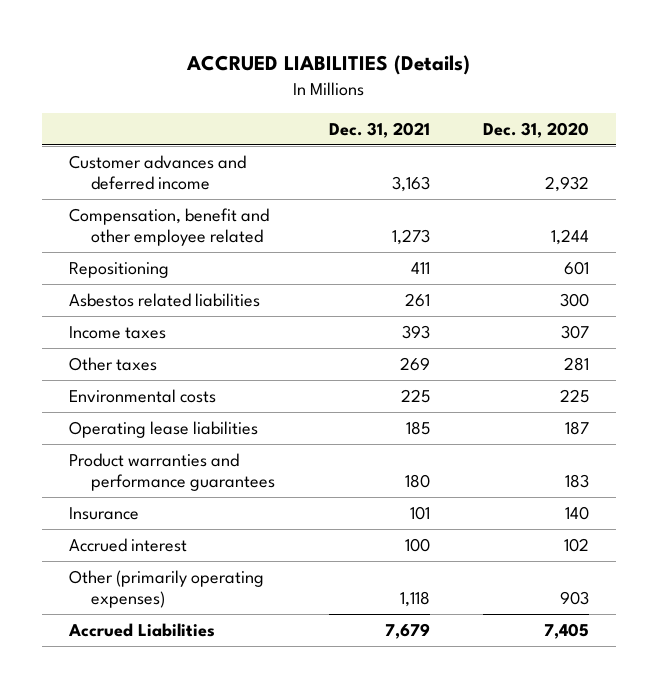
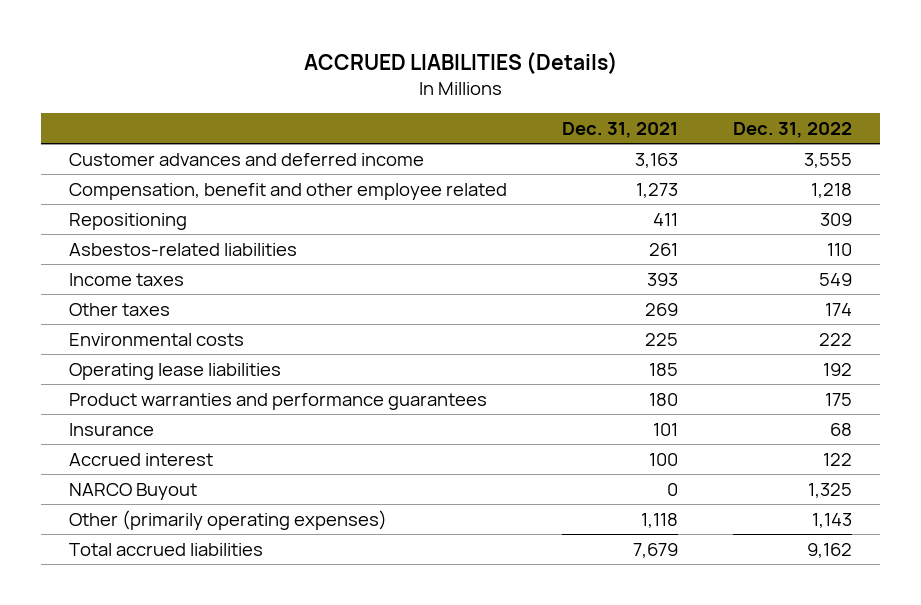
[483,121,590,138] Dec. 31, 2020 -> none
none -> [733,121,853,138] Dec. 31, 2022
[69,292,261,307] Asbestos related liabilities -> [68,242,297,256] Asbestos-related liabilities
none -> [68,482,197,500] NARCO Buyout
[68,622,216,637] Accrued Liabilities -> [68,542,263,556] Total accrued liabilities

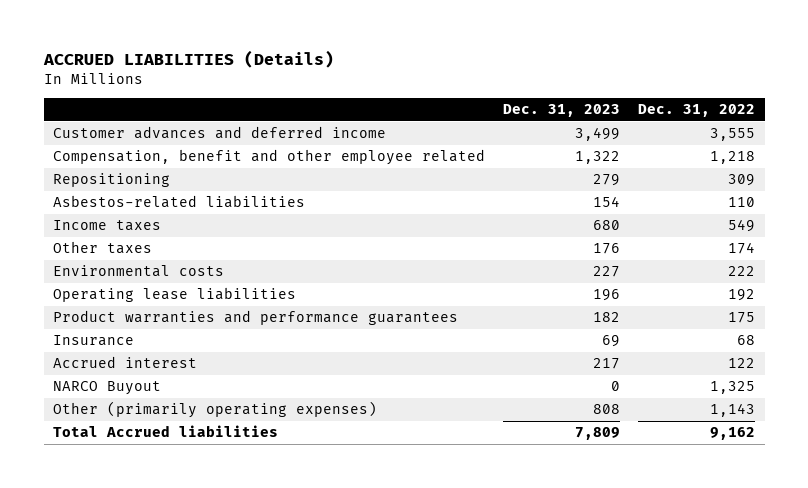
[562,121,679,138] Dec. 31, 2021 -> none
none -> [503,104,621,118] Dec. 31, 2023
[68,542,263,556] Total accrued liabilities -> [52,425,278,438] Total Accrued liabilities

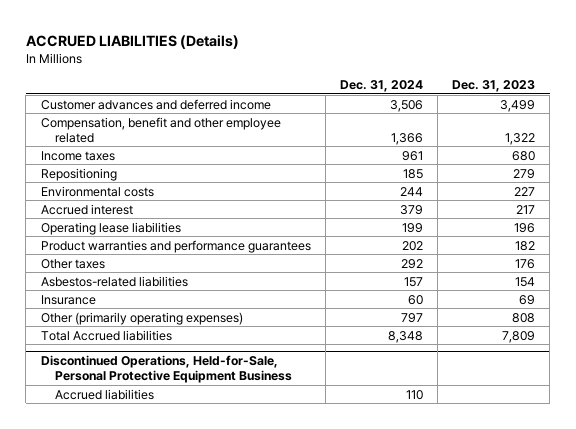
[638,104,756,118] Dec. 31, 2022 -> none
none -> [339,79,423,92] Dec. 31, 2024
[52,173,170,188] Repositioning -> [40,167,117,181] Repositioning
[52,356,197,369] Accrued interest -> [40,203,133,215] Accrued interest
[52,241,152,255] Other taxes -> [40,258,105,269] Other taxes
[52,195,305,209] Asbestos-related liabilities -> [40,275,188,287] Asbestos-related liabilities
[52,381,161,396] NARCO Buyout -> none
none -> [40,355,292,384] Discontinued Operations, Held-for-Sale, Personal Protective Equipment Business
none -> [54,388,154,400] Accrued liabilities

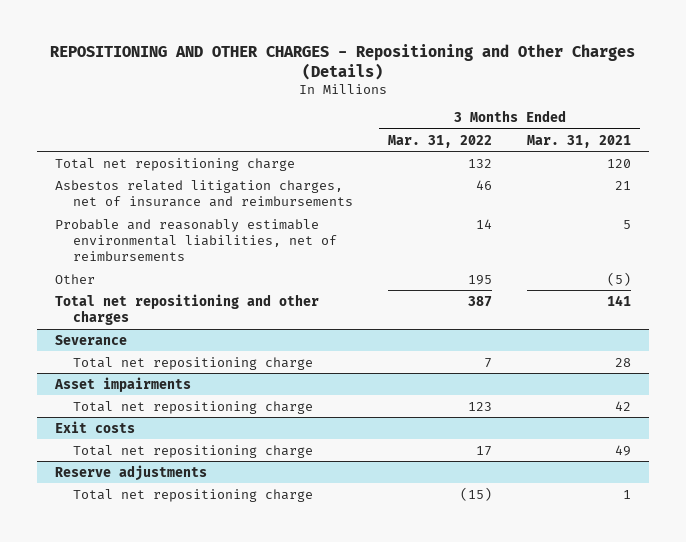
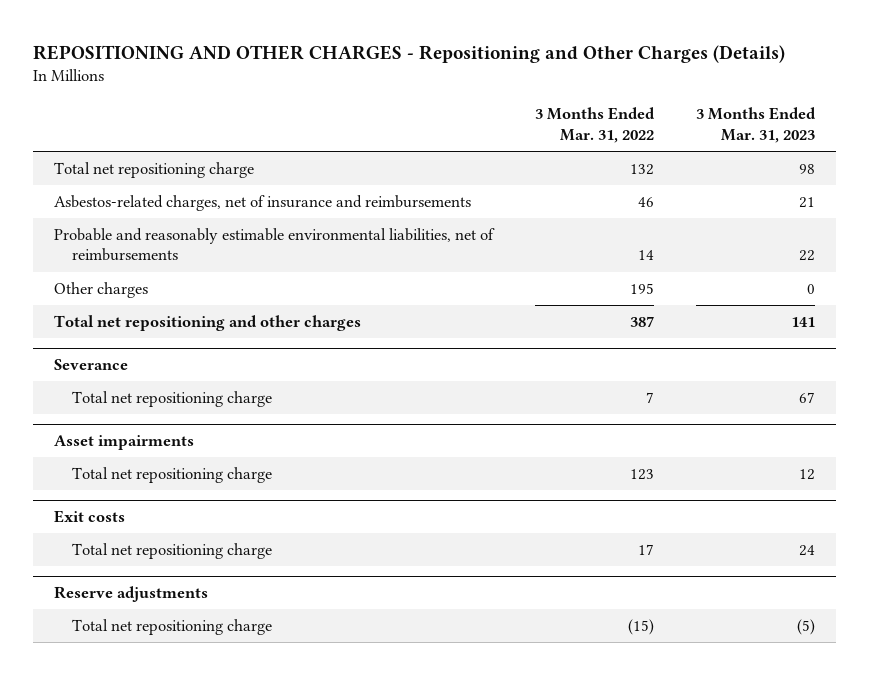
[527,134,632,148] Mar. 31, 2021 -> none
none -> [696,107,817,143] 3 Months Ended Mar. 31, 2023
[54,179,353,208] Asbestos related litigation charges, net of insurance and reimbursements -> [54,194,472,211] Asbestos-related charges, net of insurance and reimbursements
[54,273,95,284] Other -> [54,281,149,298] Other charges

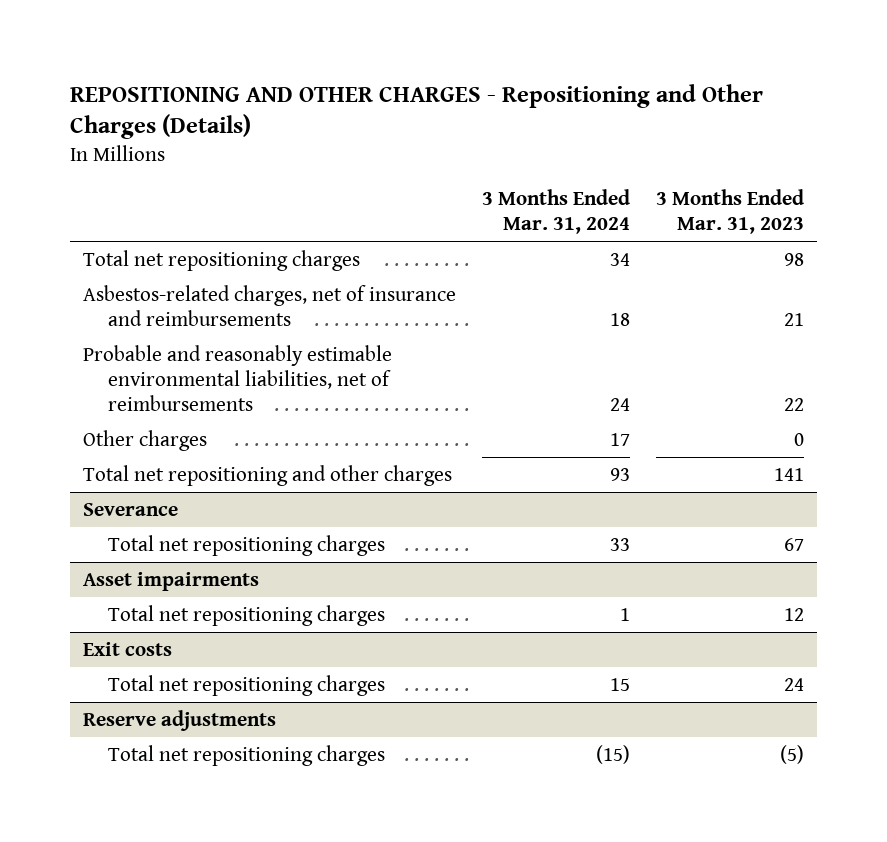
[535,107,656,143] 3 Months Ended Mar. 31, 2022 -> none
none -> [481,188,630,234] 3 Months Ended Mar. 31, 2024
[54,161,255,178] Total net repositioning charge -> [83,249,361,271] Total net repositioning charges
[71,390,272,407] Total net repositioning charge -> [108,534,386,556] Total net repositioning charges
[71,466,272,483] Total net repositioning charge -> [108,604,386,626] Total net repositioning charges
[71,542,272,559] Total net repositioning charge -> [108,674,386,696] Total net repositioning charges
[71,618,272,635] Total net repositioning charge -> [108,744,386,766] Total net repositioning charges

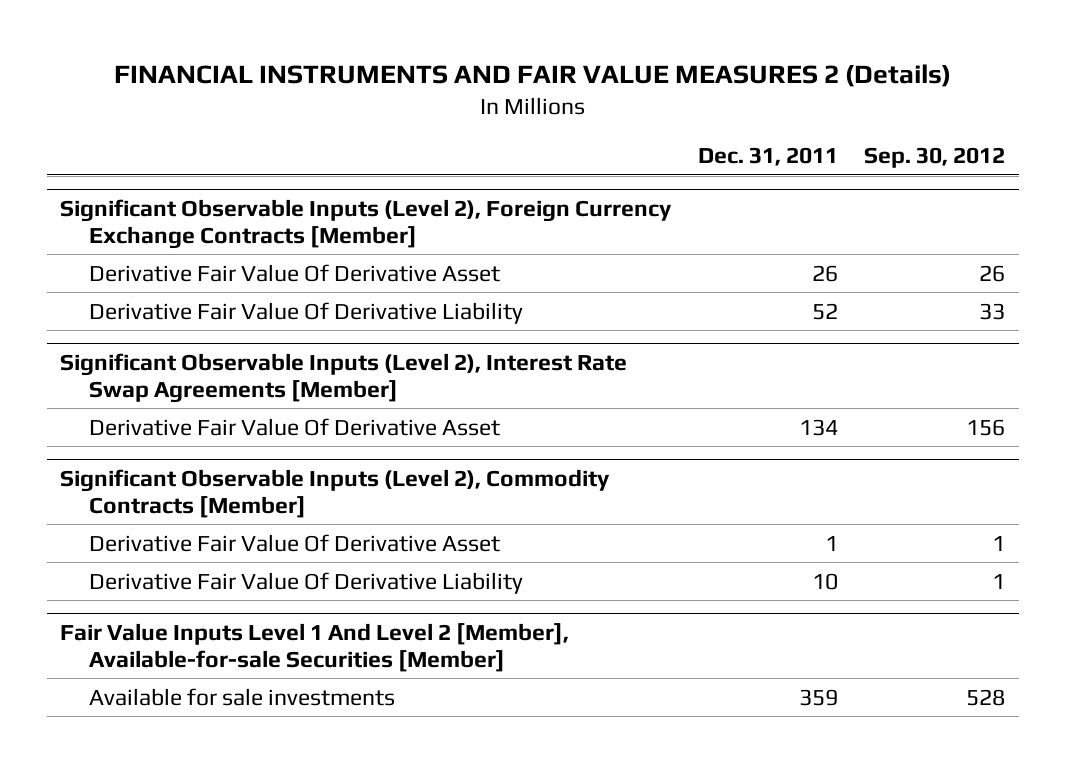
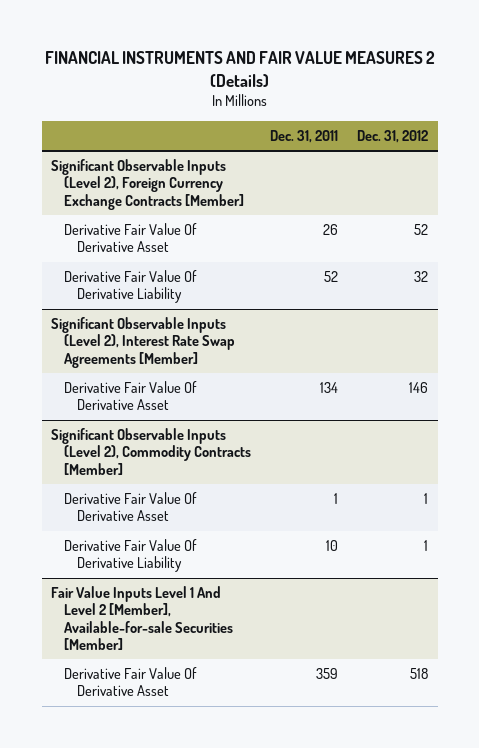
[864,147,1006,169] Sep. 30, 2012 -> none
none -> [357,129,429,143] Dec. 31, 2012
[89,687,396,706] Available for sale investments -> [63,666,197,697] Derivative Fair Value Of Derivative Asset

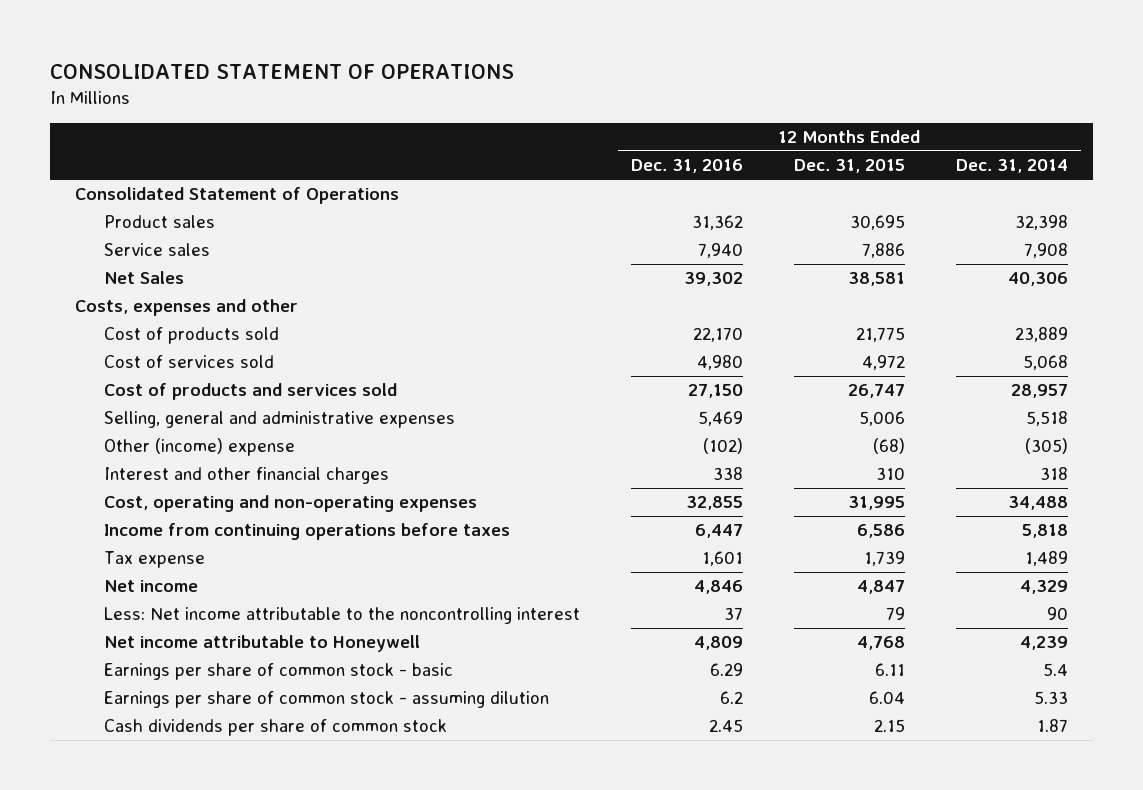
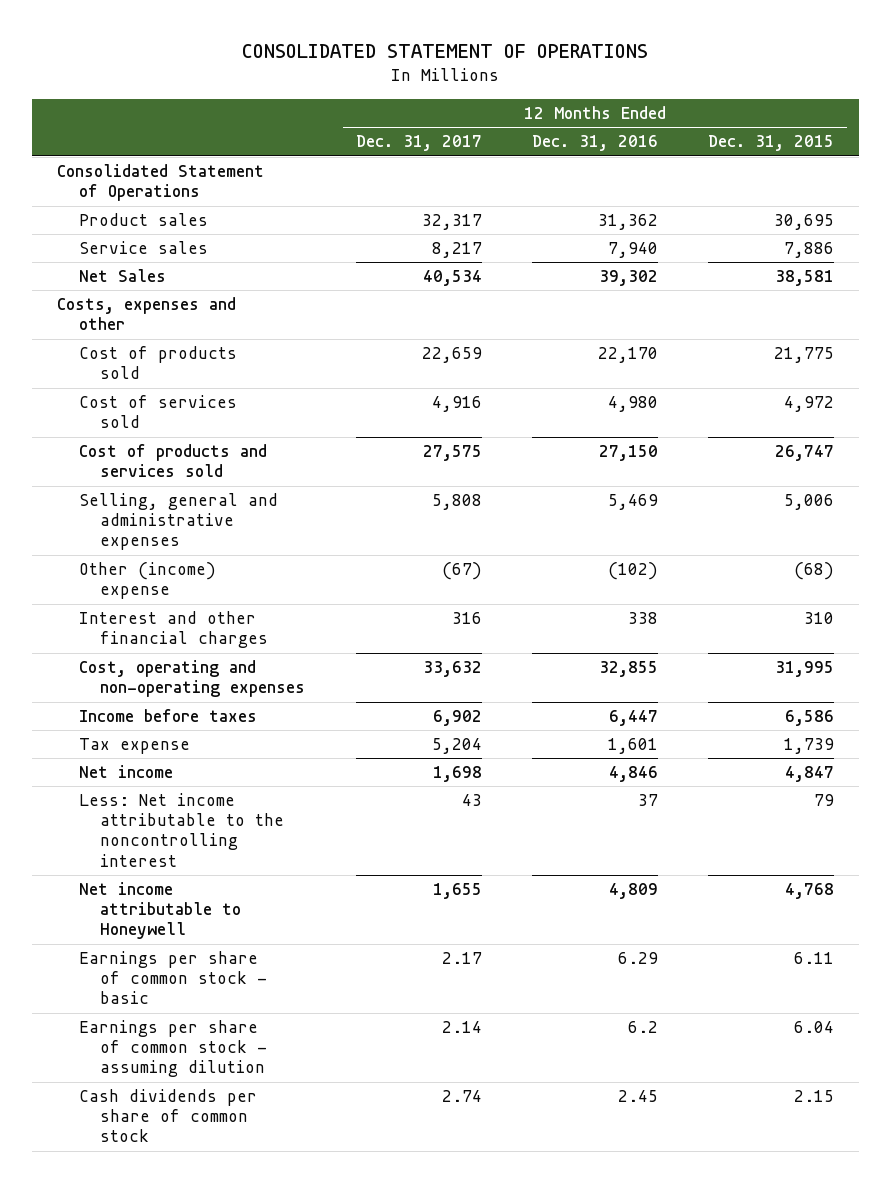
[955,159,1068,174] Dec. 31, 2014 -> none
none -> [355,135,482,152] Dec. 31, 2017
[103,523,510,541] Income from continuing operations before taxes -> [78,709,257,723] Income before taxes

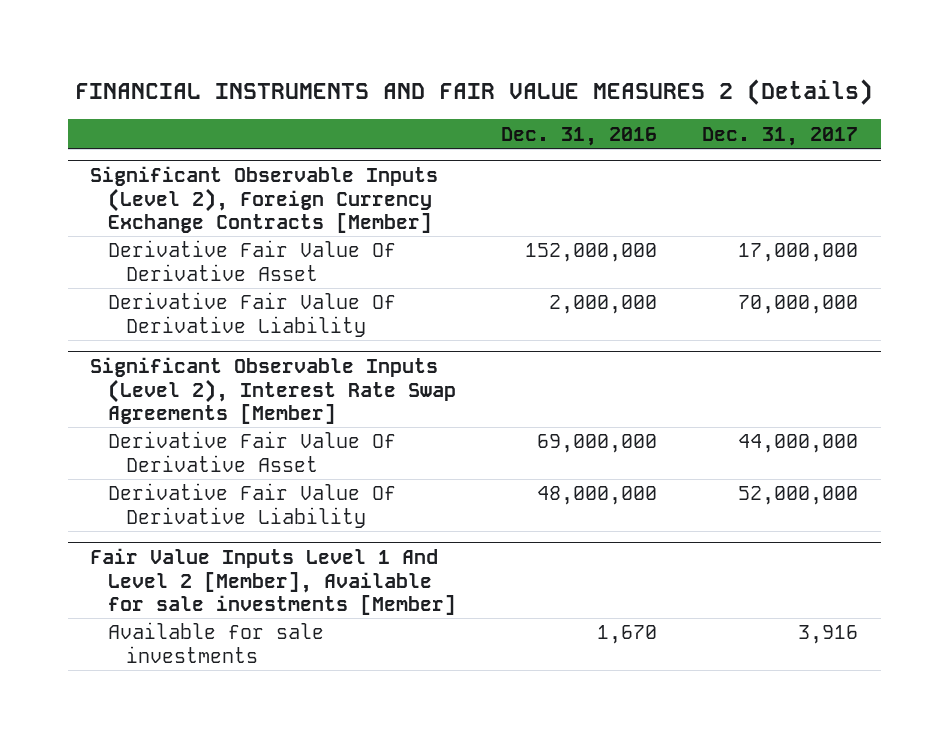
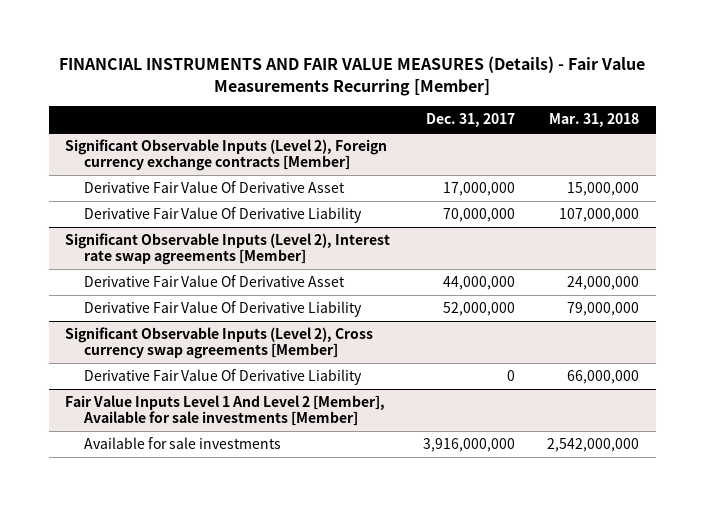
[75,79,874,106] FINANCIAL INSTRUMENTS AND FAIR VALUE MEASURES 2 (Details) -> [59,56,646,96] FINANCIAL INSTRUMENTS AND FAIR VALUE MEASURES (Details) - Fair Value Measurements Recurring [Member]
[501,126,658,146] Dec. 31, 2016 -> none
none -> [549,113,640,128] Mar. 31, 2018
[90,166,439,234] Significant Observable Inputs (Level 2), Foreign Currency Exchange Contracts [Member] -> [64,139,387,172] Significant Observable Inputs (Level 2), Foreign currency exchange contracts [Member]
[90,357,457,425] Significant Observable Inputs (Level 2), Interest Rate Swap Agreements [Member] -> [64,233,390,266] Significant Observable Inputs (Level 2), Interest rate swap agreements [Member]
none -> [64,327,373,360] Significant Observable Inputs (Level 2), Cross currency swap agreements [Member]
none -> [83,369,362,386] Derivative Fair Value Of Derivative Liability
[798,625,859,645] 3,916 -> [422,438,515,453] 3,916,000,000

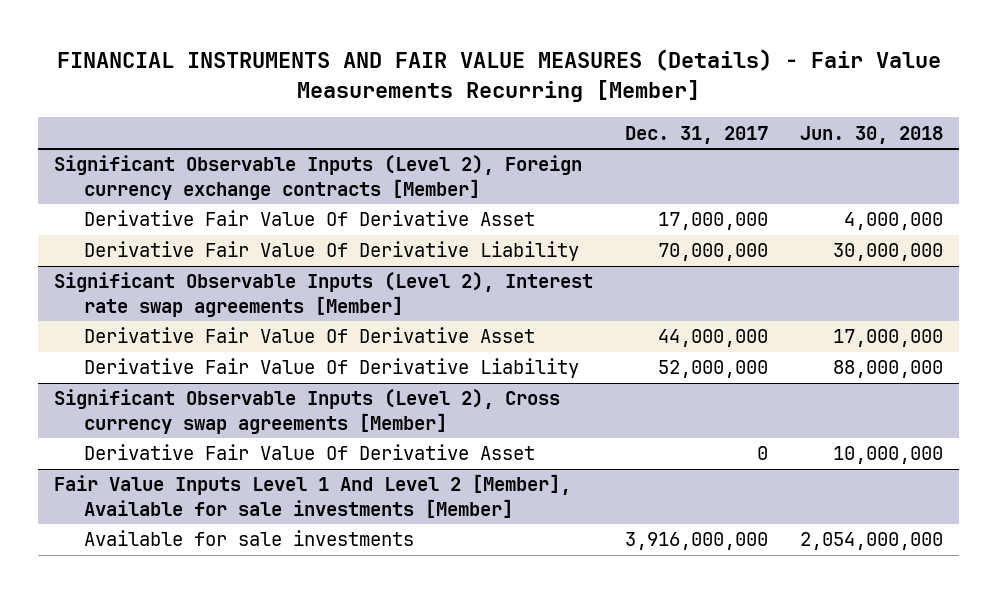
[549,113,640,128] Mar. 31, 2018 -> none
none -> [800,125,944,144] Jun. 30, 2018
[83,369,362,386] Derivative Fair Value Of Derivative Liability -> [84,444,536,461] Derivative Fair Value Of Derivative Asset

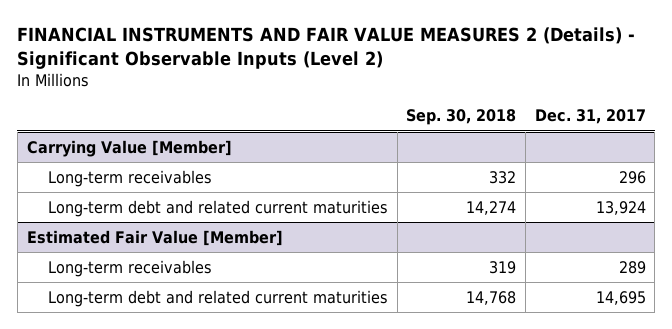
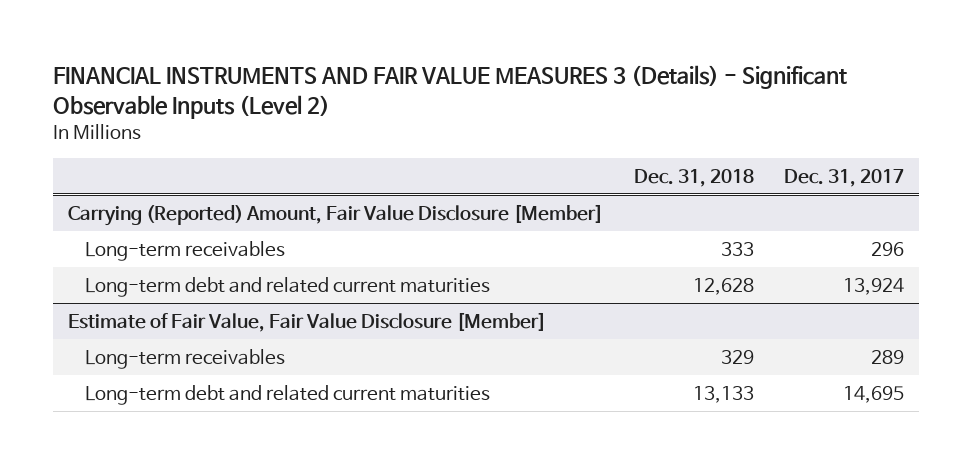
[17,27,636,69] FINANCIAL INSTRUMENTS AND FAIR VALUE MEASURES 2 (Details) - Significant Observable Inputs (Level 2) -> [53,65,848,119] FINANCIAL INSTRUMENTS AND FAIR VALUE MEASURES 3 (Details) - Significant Observable Inputs (Level 2)
[406,109,517,126] Sep. 30, 2018 -> none
none -> [633,168,754,187] Dec. 31, 2018
[26,139,232,157] Carrying Value [Member] -> [68,203,604,226] Carrying (Reported) Amount, Fair Value Disclosure [Member]
[26,229,283,246] Estimated Fair Value [Member] -> [68,311,547,332] Estimate of Fair Value, Fair Value Disclosure [Member]

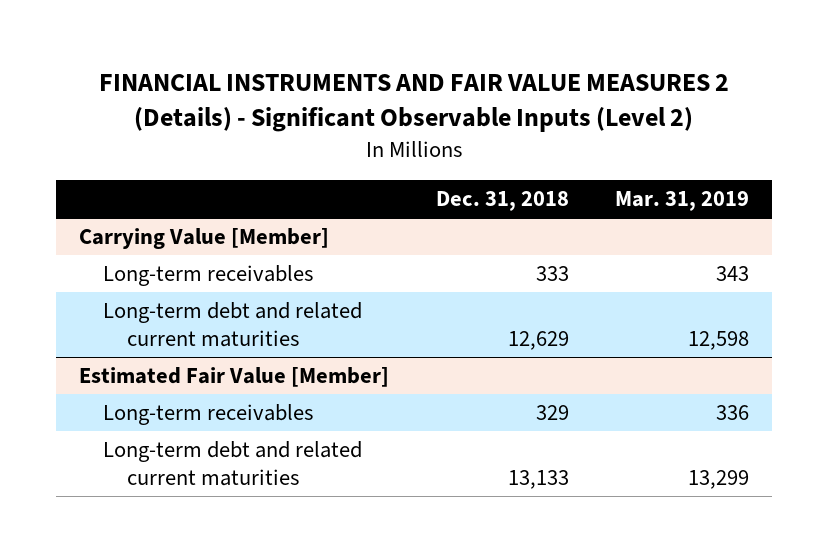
[53,65,848,119] FINANCIAL INSTRUMENTS AND FAIR VALUE MEASURES 3 (Details) - Significant Observable Inputs (Level 2) -> [99,74,730,133] FINANCIAL INSTRUMENTS AND FAIR VALUE MEASURES 2 (Details) - Significant Observable Inputs (Level 2)
[783,168,904,187] Dec. 31, 2017 -> none
none -> [614,190,749,211] Mar. 31, 2019
[68,203,604,226] Carrying (Reported) Amount, Fair Value Disclosure [Member] -> [79,228,330,250] Carrying Value [Member]
[692,277,754,295] 12,628 -> [507,331,569,351] 12,629
[68,311,547,332] Estimate of Fair Value, Fair Value Disclosure [Member] -> [79,367,390,388] Estimated Fair Value [Member]

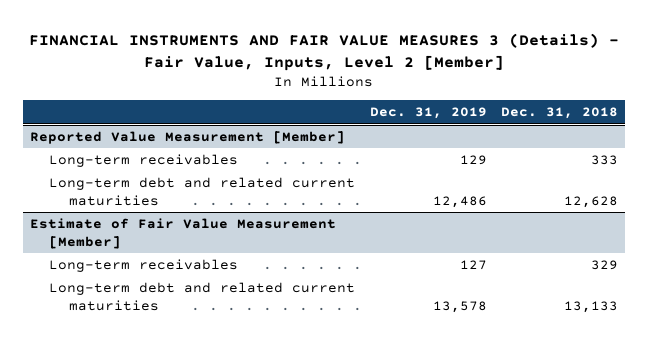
[99,74,730,133] FINANCIAL INSTRUMENTS AND FAIR VALUE MEASURES 2 (Details) - Significant Observable Inputs (Level 2) -> [28,32,619,71] FINANCIAL INSTRUMENTS AND FAIR VALUE MEASURES 3 (Details) - Fair Value, Inputs, Level 2 [Member]
[614,190,749,211] Mar. 31, 2019 -> none
none -> [369,107,487,120] Dec. 31, 2019
[79,228,330,250] Carrying Value [Member] -> [29,130,345,144] Reported Value Measurement [Member]
[507,331,569,351] 12,629 -> [563,195,618,208] 12,628
[79,367,390,388] Estimated Fair Value [Member] -> [29,217,336,249] Estimate of Fair Value Measurement [Member]

